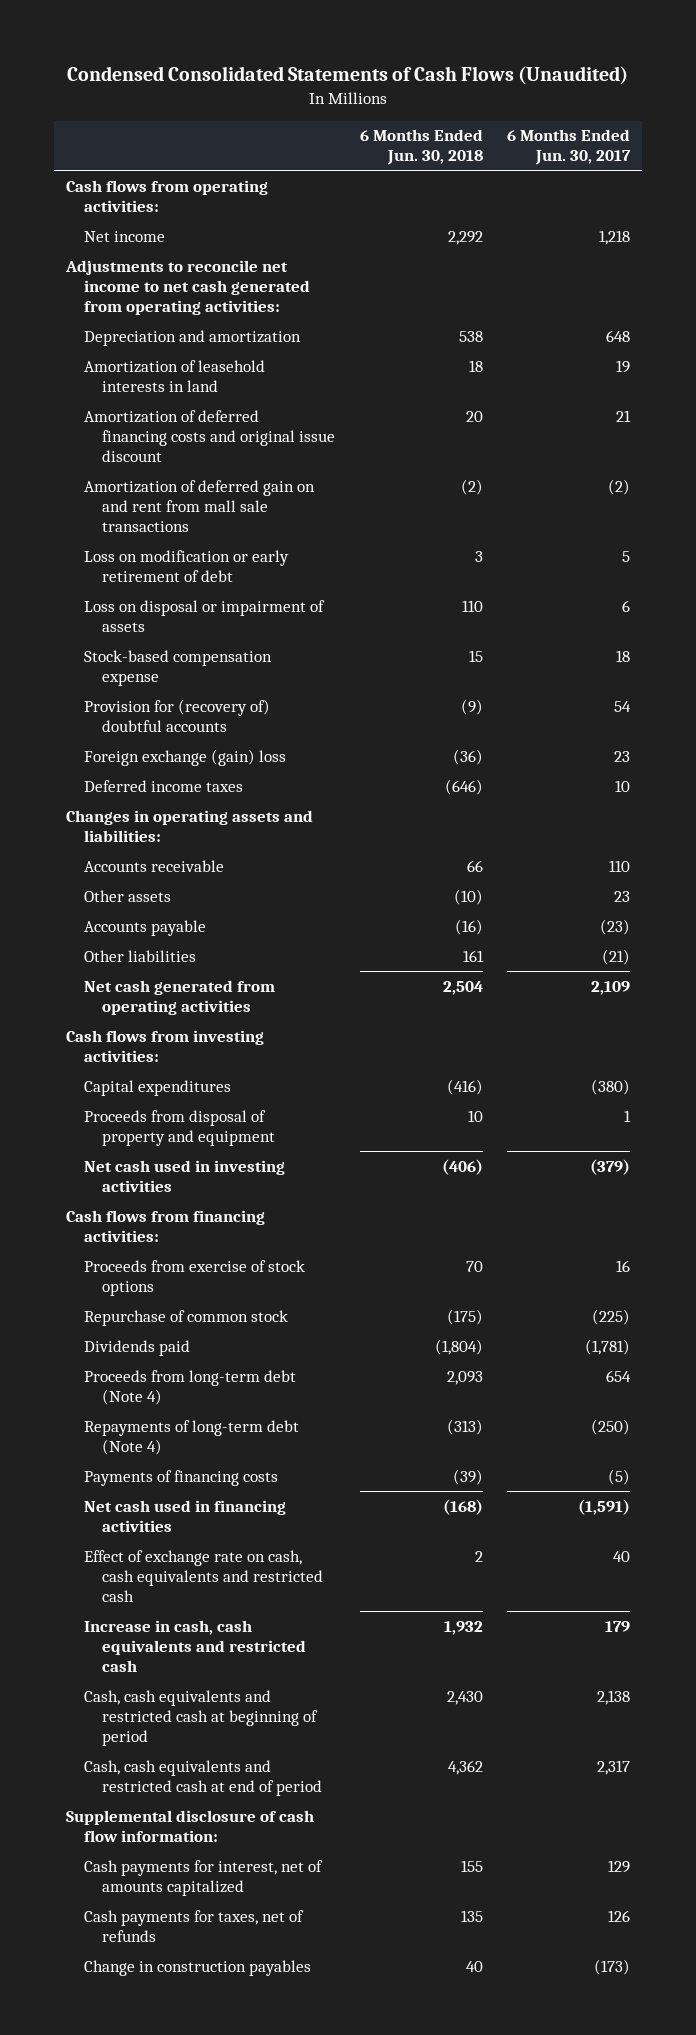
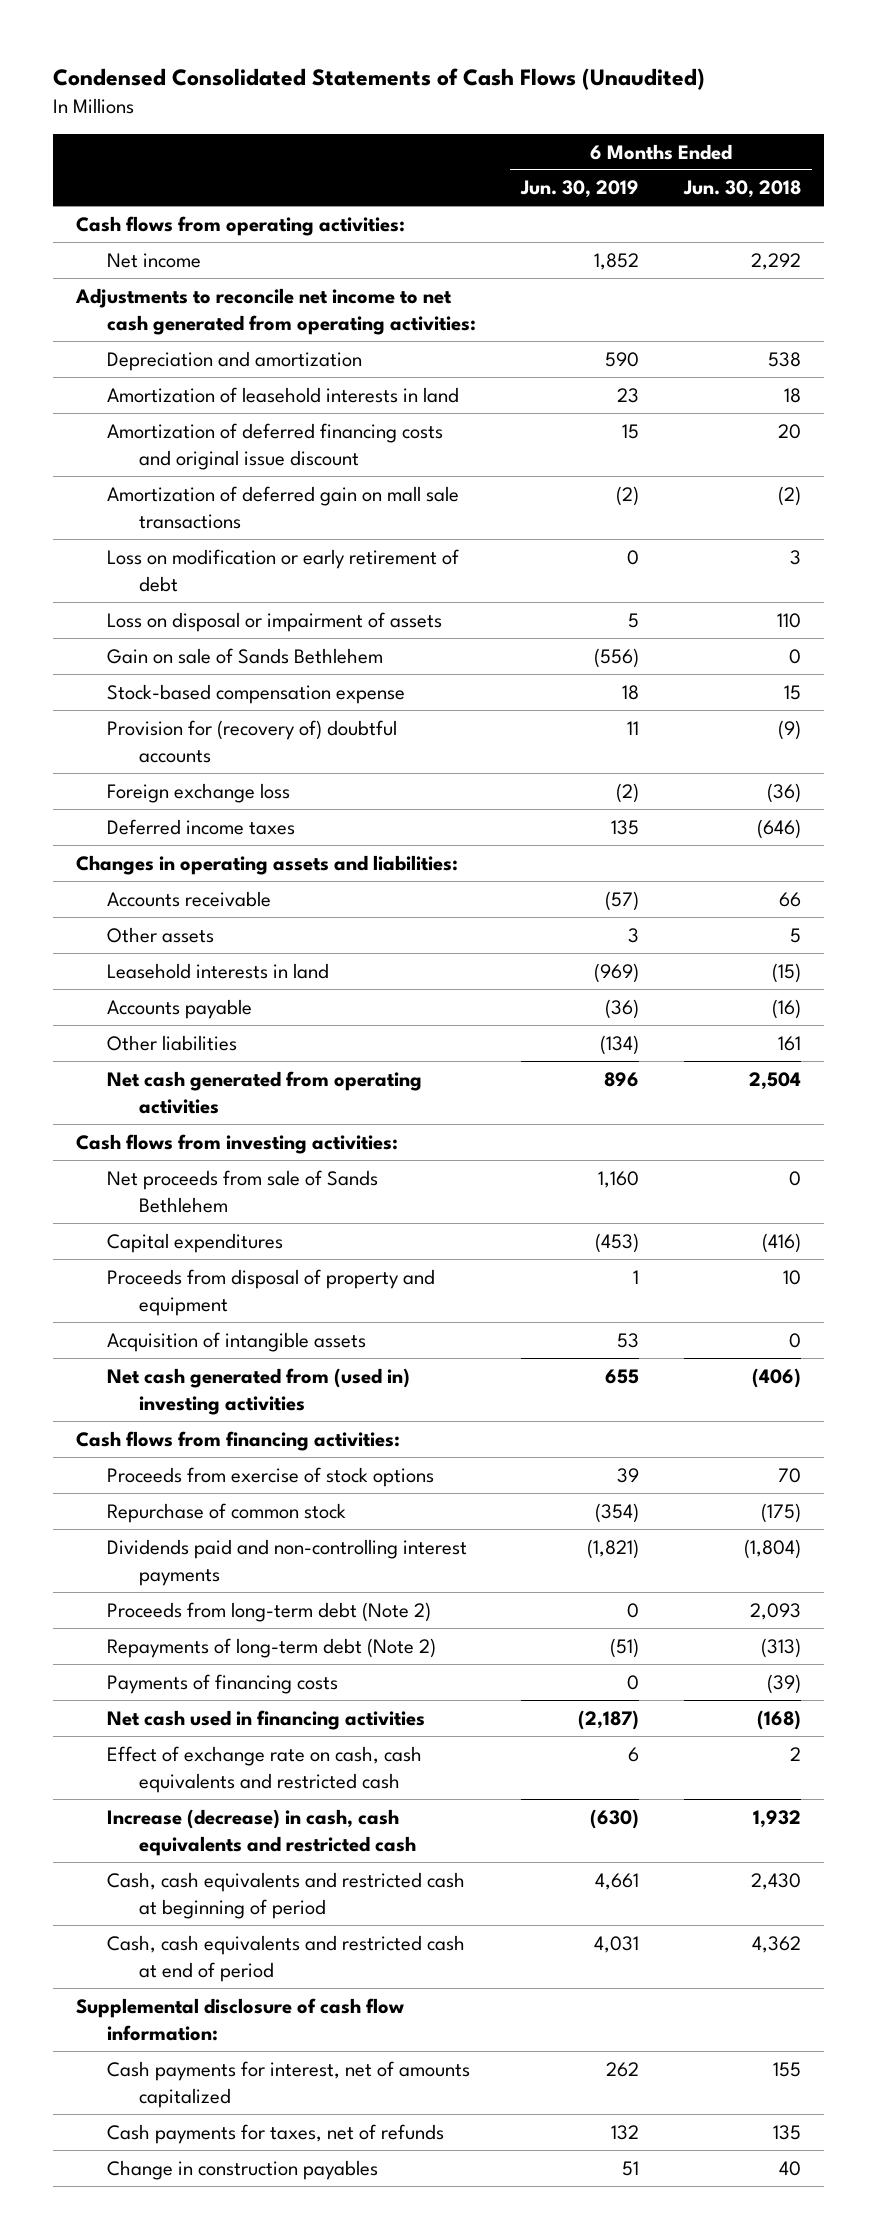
[507,129,632,166] 6 Months Ended Jun. 30, 2017 -> none
none -> [520,180,640,199] Jun. 30, 2019
[84,479,316,532] Amortization of deferred gain on and rent from mall sale transactions -> [107,485,460,529] Amortization of deferred gain on mall sale transactions
none -> [107,647,384,664] Gain on sale of Sands Bethlehem
[84,748,287,766] Foreign exchange (gain) loss -> [107,782,291,803] Foreign exchange loss
[453,888,483,905] (10) -> [790,927,802,943] 5
none -> [107,962,330,979] Leasehold interests in land
none -> [107,1169,379,1213] Net proceeds from sale of Sands Bethlehem
none -> [107,1331,367,1352] Acquisition of intangible assets
[84,1159,286,1192] Net cash used in investing activities -> [107,1367,411,1415] Net cash generated from (used in) investing activities
[84,1339,191,1356] Dividends paid -> [107,1538,468,1586] Dividends paid and non-controlling interest payments
[84,1369,297,1405] Proceeds from long-term debt (Note 4) -> [107,1601,432,1622] Proceeds from long-term debt (Note 2)
[84,1419,300,1455] Repayments of long-term debt (Note 4) -> [107,1637,437,1658] Repayments of long-term debt (Note 2)
[84,1619,307,1672] Increase in cash, cash equivalents and restricted cash -> [107,1808,416,1856] Increase (decrease) in cash, cash equivalents and restricted cash

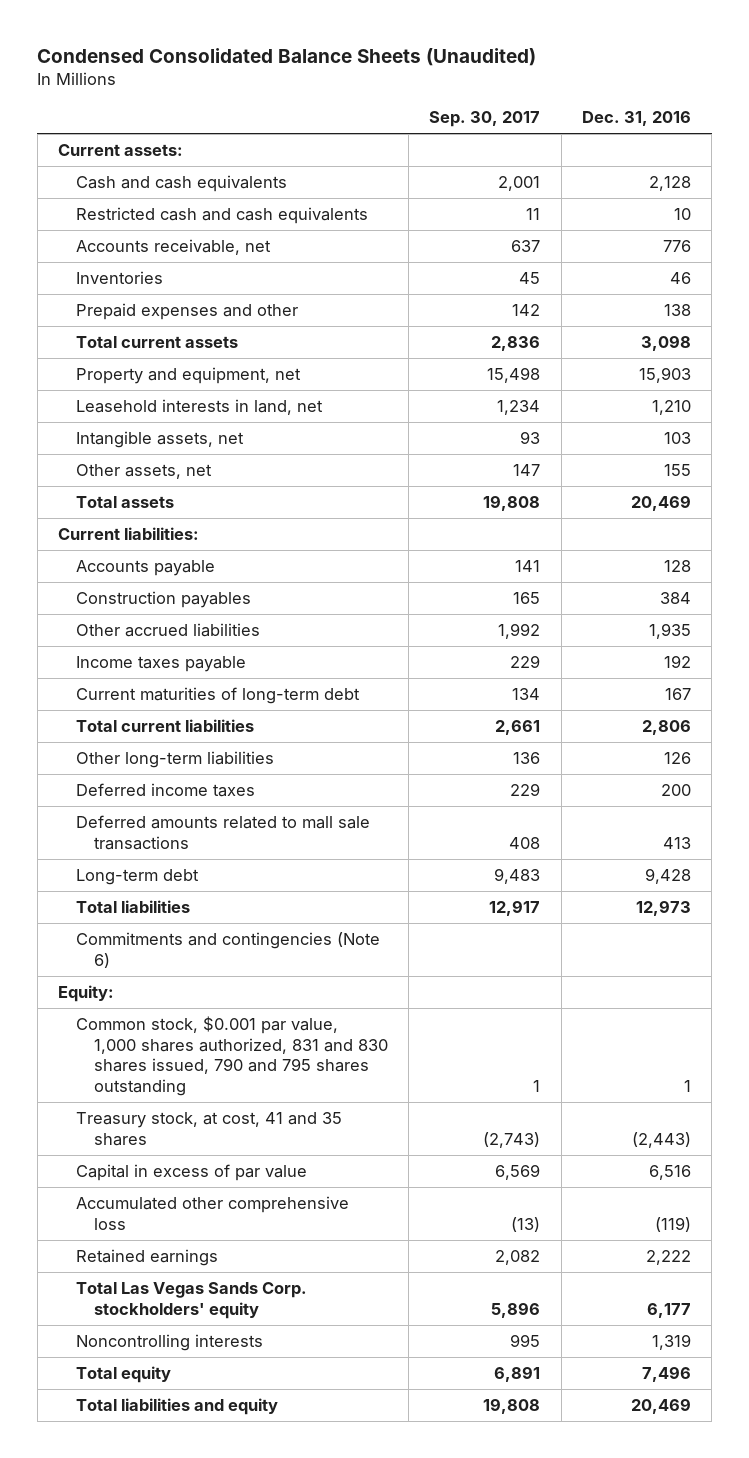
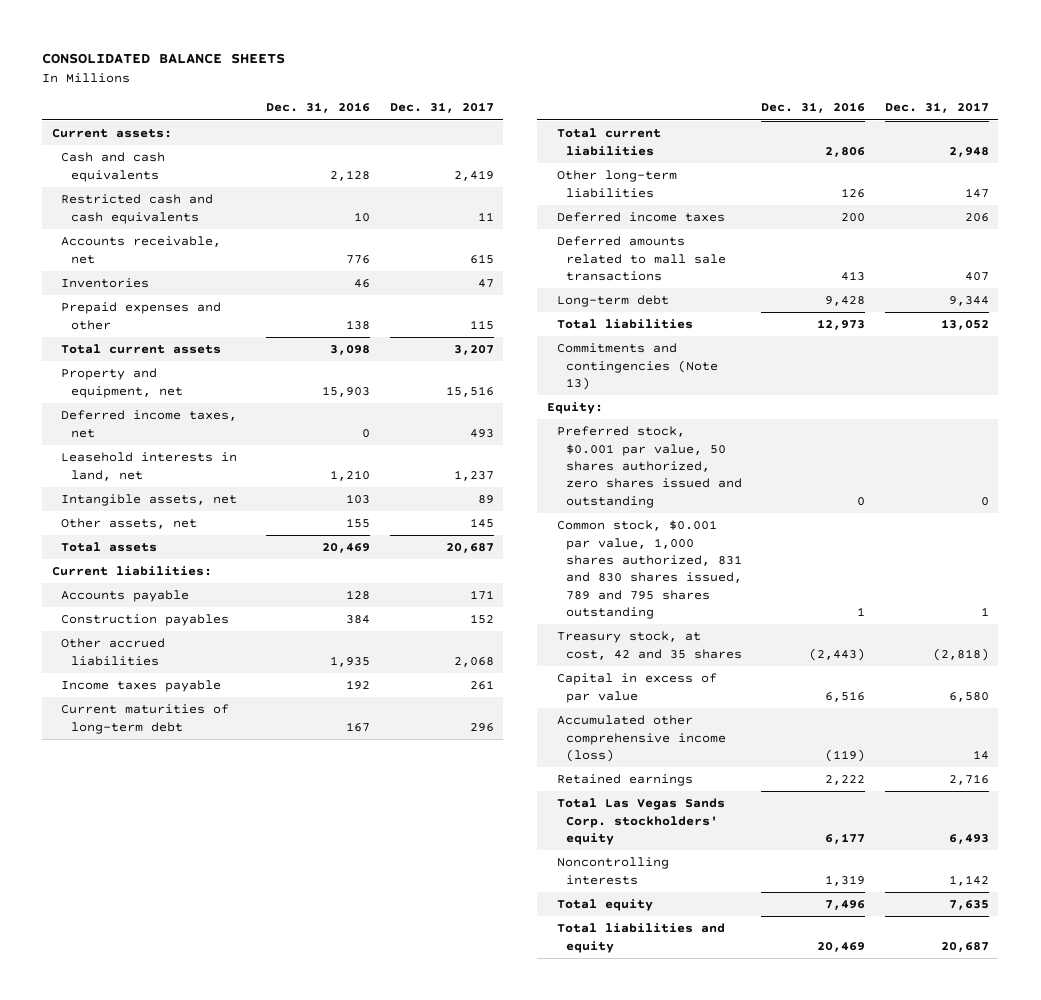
[37,47,537,66] Condensed Consolidated Balance Sheets (Unaudited) -> [42,53,286,65] CONSOLIDATED BALANCE SHEETS
[429,111,541,128] Sep. 30, 2017 -> none
none -> [389,102,494,114] Dec. 31, 2017
none -> [61,410,238,438] Deferred income taxes, net
[75,931,380,968] Commitments and contingencies (Note 6) -> [556,343,719,391] Commitments and contingencies (Note 13)
none -> [556,426,743,508] Preferred stock, $0.001 par value, 50 shares authorized, zero shares issued and outstanding
[75,1015,389,1096] Common stock, $0.001 par value, 1,000 shares authorized, 831 and 830 shares issued, 790 and 795 shares outstanding -> [556,520,743,620] Common stock, $0.001 par value, 1,000 shares authorized, 831 and 830 shares issued, 789 and 795 shares outstanding
[75,1111,342,1146] Treasury stock, at cost, 41 and 35 shares -> [556,631,743,660] Treasury stock, at cost, 42 and 35 shares
[75,1195,349,1230] Accumulated other comprehensive loss -> [556,715,727,763] Accumulated other comprehensive income (loss)

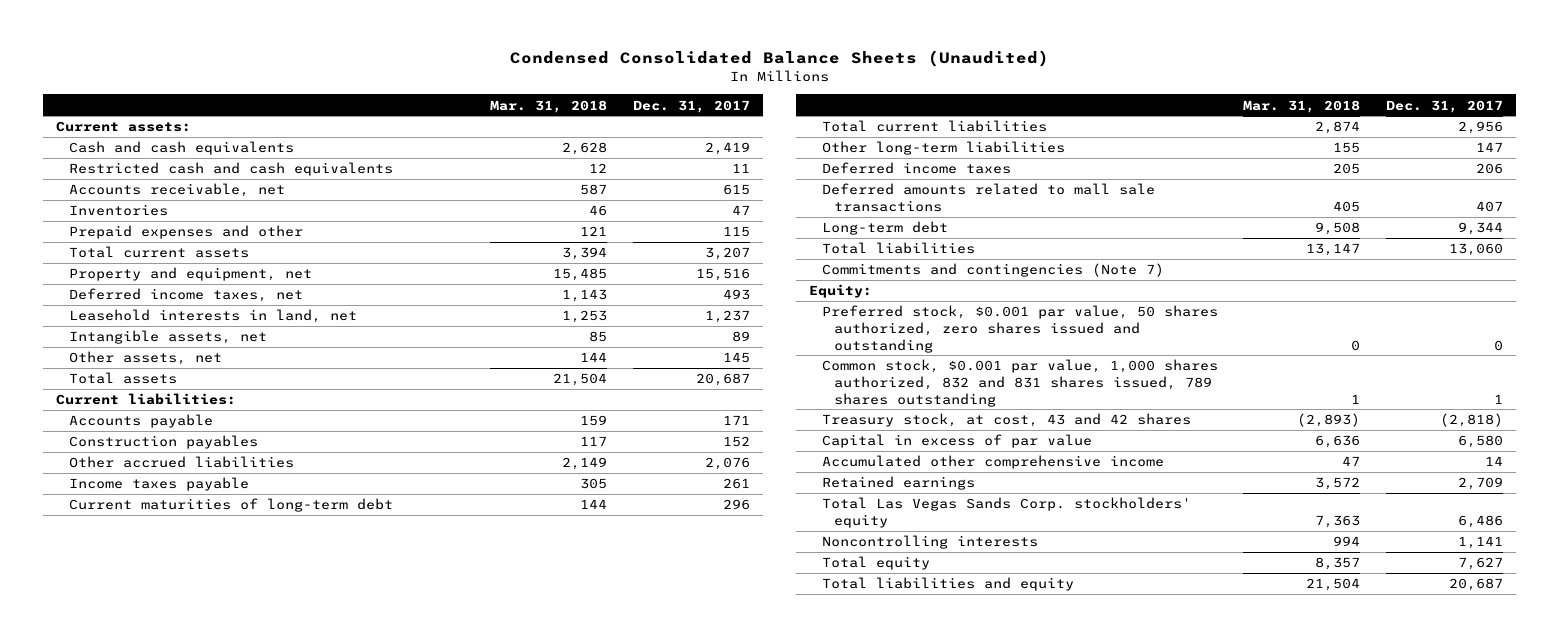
[42,53,286,65] CONSOLIDATED BALANCE SHEETS -> [509,50,1049,68] Condensed Consolidated Balance Sheets (Unaudited)
[266,102,371,114] Dec. 31, 2016 -> none
none -> [490,99,608,113] Mar. 31, 2018
[453,656,494,667] 2,068 -> [705,457,751,471] 2,076
[948,146,989,157] 2,948 -> [1458,121,1504,135] 2,956
[940,319,989,331] 13,052 -> [1449,243,1504,257] 13,060
[556,343,719,391] Commitments and contingencies (Note 13) -> [821,263,1164,278] Commitments and contingencies (Note 7)
[556,520,743,620] Common stock, $0.001 par value, 1,000 shares authorized, 831 and 830 shares issued, 789 and 795 shares outstanding -> [821,359,1218,407] Common stock, $0.001 par value, 1,000 shares authorized, 832 and 831 shares issued, 789 shares outstanding
[556,631,743,660] Treasury stock, at cost, 42 and 35 shares -> [821,413,1191,428] Treasury stock, at cost, 43 and 42 shares
[556,715,727,763] Accumulated other comprehensive income (loss) -> [821,455,1164,470] Accumulated other comprehensive income
[948,774,989,786] 2,716 -> [1458,477,1504,491] 2,709
[948,834,989,845] 6,493 -> [1458,514,1504,528] 6,486
[948,874,989,886] 1,142 -> [1458,536,1504,550] 1,141
[948,900,989,911] 7,635 -> [1458,557,1504,571] 7,627

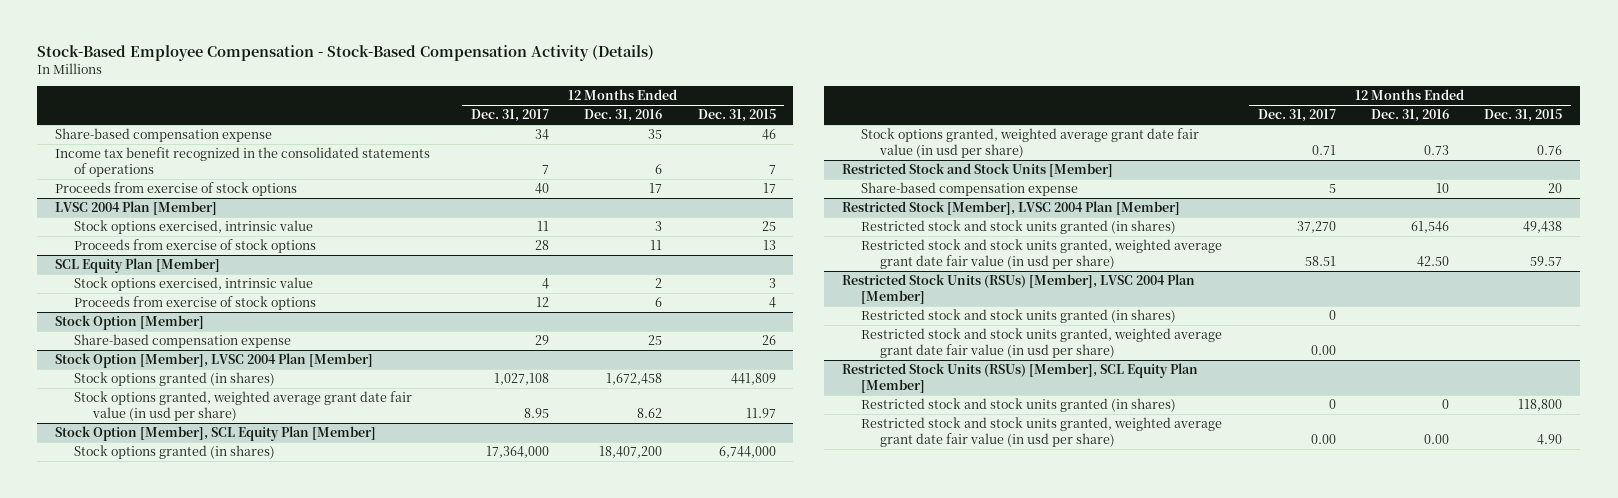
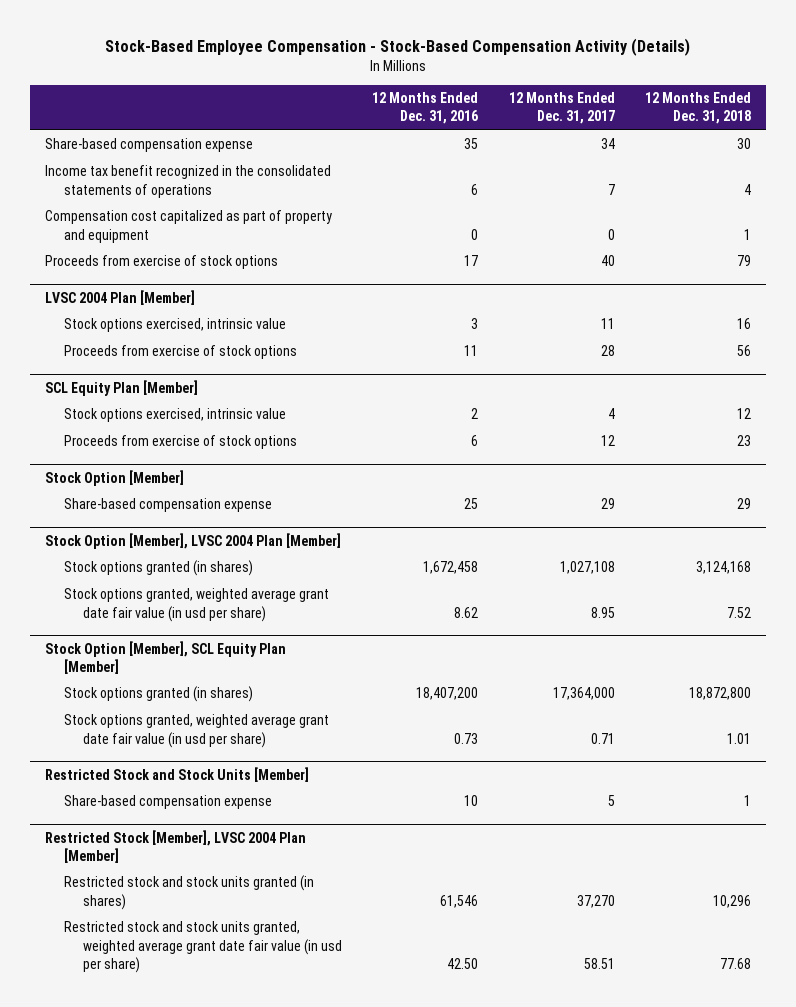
[697,109,776,123] Dec. 31, 2015 -> none
none -> [644,92,751,125] 12 Months Ended Dec. 31, 2018
none -> [44,210,332,243] Compensation cost capitalized as part of property and equipment
[842,274,1196,304] Restricted Stock Units (RSUs) [Member], LVSC 2004 Plan [Member] -> none
[861,309,1177,324] Restricted stock and stock units granted (in shares) -> none
[861,328,1223,358] Restricted stock and stock units granted, weighted average grant date fair value (in usd per share) -> none
[842,363,1199,393] Restricted Stock Units (RSUs) [Member], SCL Equity Plan [Member] -> none
[861,398,1177,413] Restricted stock and stock units granted (in shares) -> none
[861,417,1223,447] Restricted stock and stock units granted, weighted average grant date fair value (in usd per share) -> none

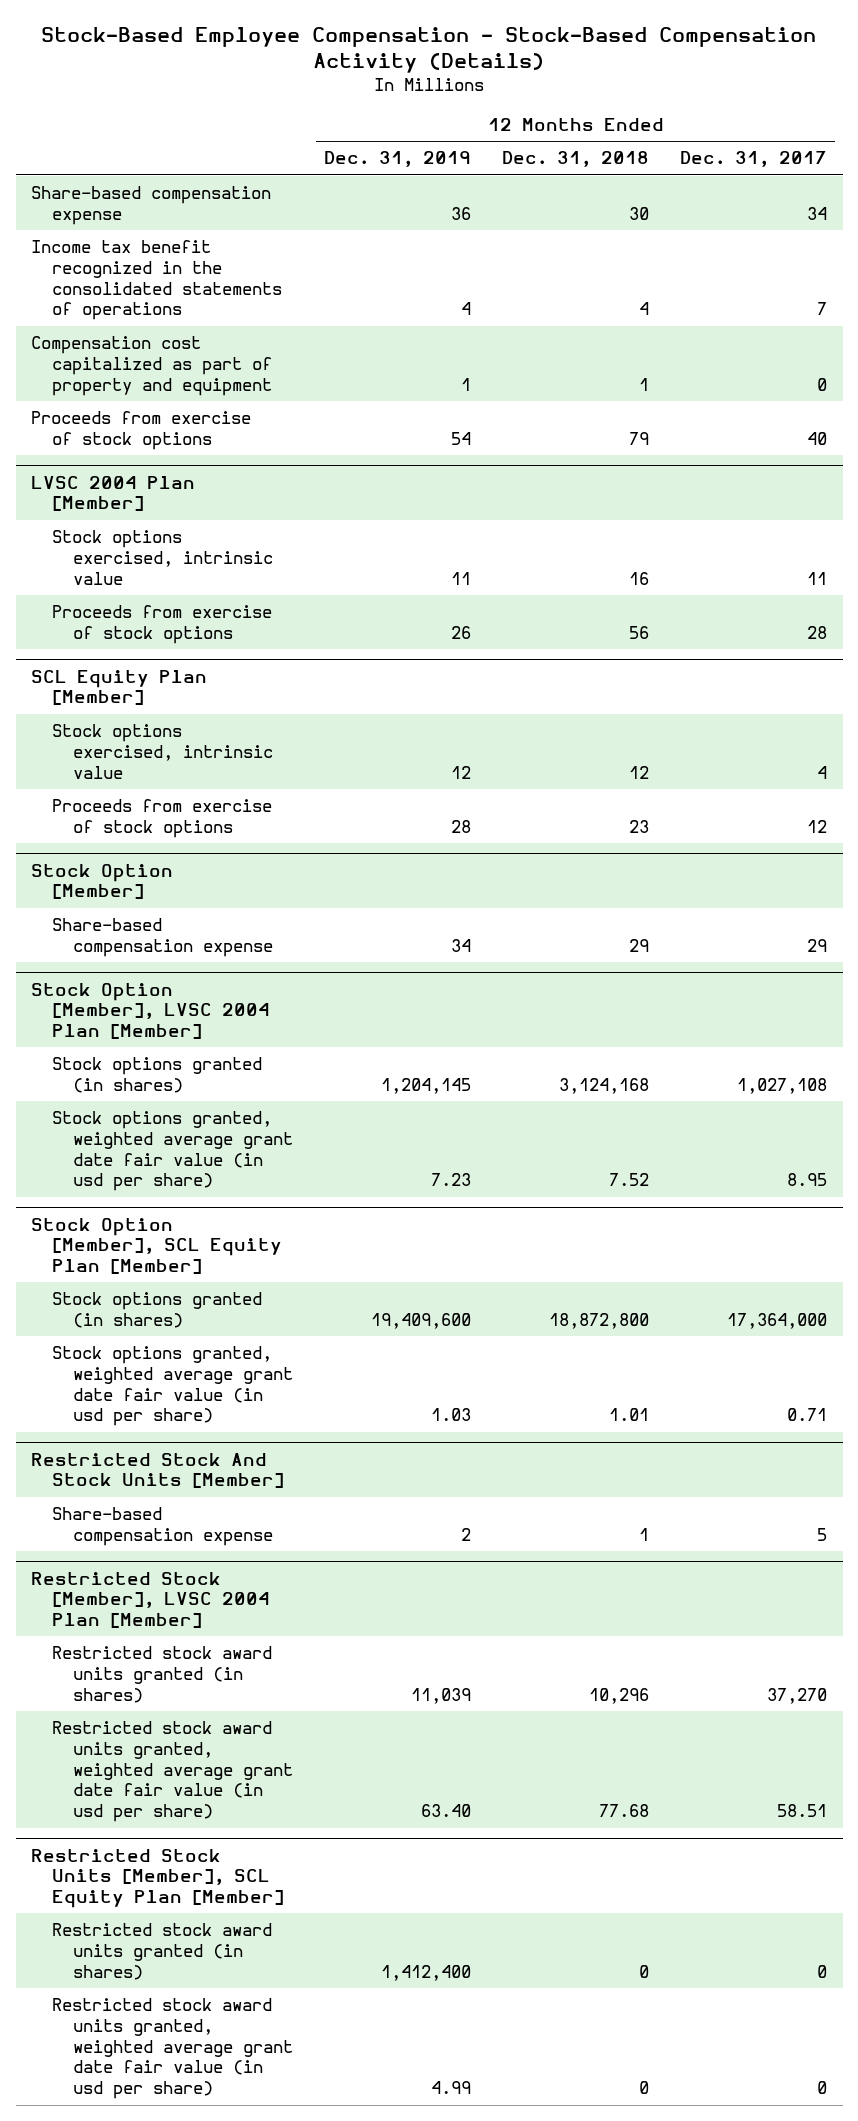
[372,92,479,125] 12 Months Ended Dec. 31, 2016 -> none
none -> [324,151,472,168] Dec. 31, 2019
[44,766,309,782] Restricted Stock and Stock Units [Member] -> [31,1452,285,1489] Restricted Stock And Stock Units [Member]
[64,875,315,910] Restricted stock and stock units granted (in shares) -> [52,1646,273,1703] Restricted stock award units granted (in shares)
[64,921,343,973] Restricted stock and stock units granted, weighted average grant date fair value (in usd per share) -> [52,1721,294,1823] Restricted stock award units granted, weighted average grant date fair value (in usd per share)
none -> [31,1848,285,1909] Restricted Stock Units [Member], SCL Equity Plan [Member]
none -> [52,1923,273,1980] Restricted stock award units granted (in shares)
none -> [52,1998,294,2100] Restricted stock award units granted, weighted average grant date fair value (in usd per share)

